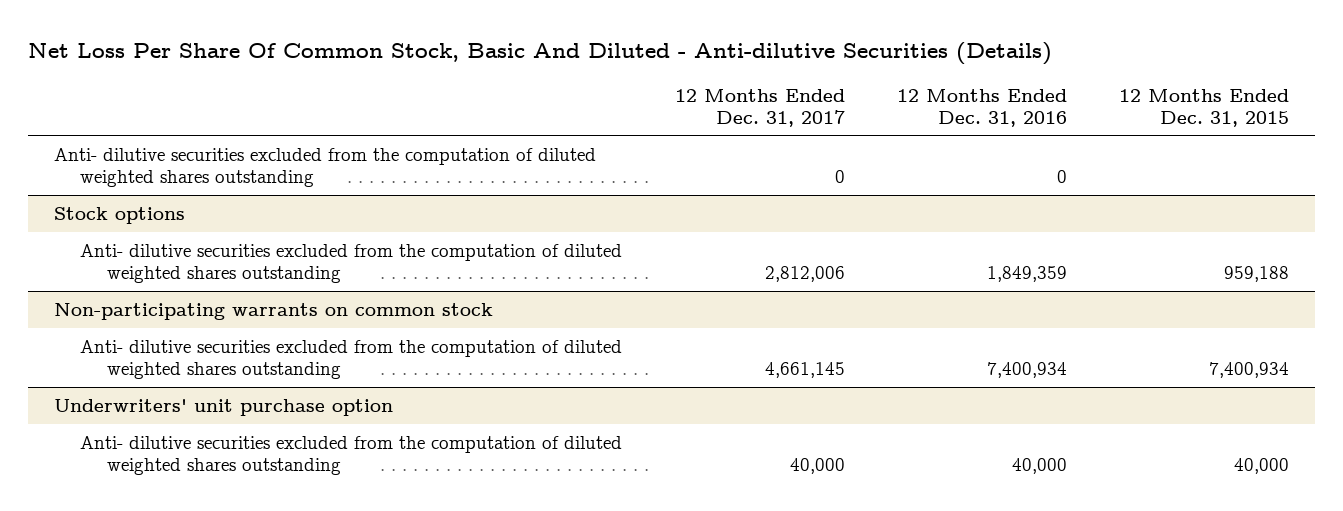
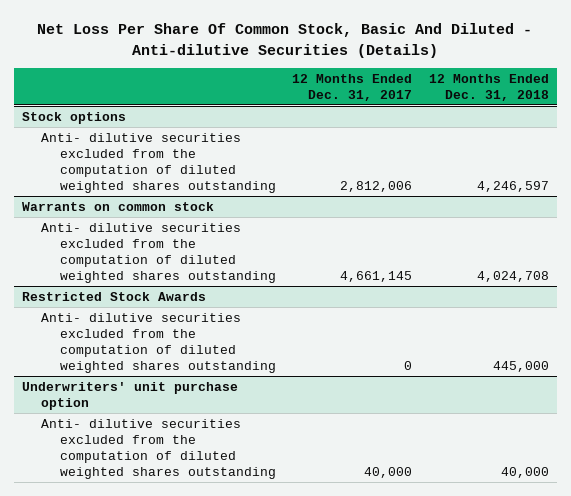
[896,88,1067,127] 12 Months Ended Dec. 31, 2016 -> none
[1118,88,1289,127] 12 Months Ended Dec. 31, 2015 -> none
none -> [428,73,549,101] 12 Months Ended Dec. 31, 2018
[54,147,597,187] Anti- dilutive securities excluded from the computation of diluted weighted shares outstanding -> none
[54,302,494,320] Non-participating warrants on common stock -> [21,201,214,211] Warrants on common stock
none -> [21,291,206,301] Restricted Stock Awards
none -> [41,312,277,374] Anti- dilutive securities excluded from the computation of diluted weighted shares outstanding

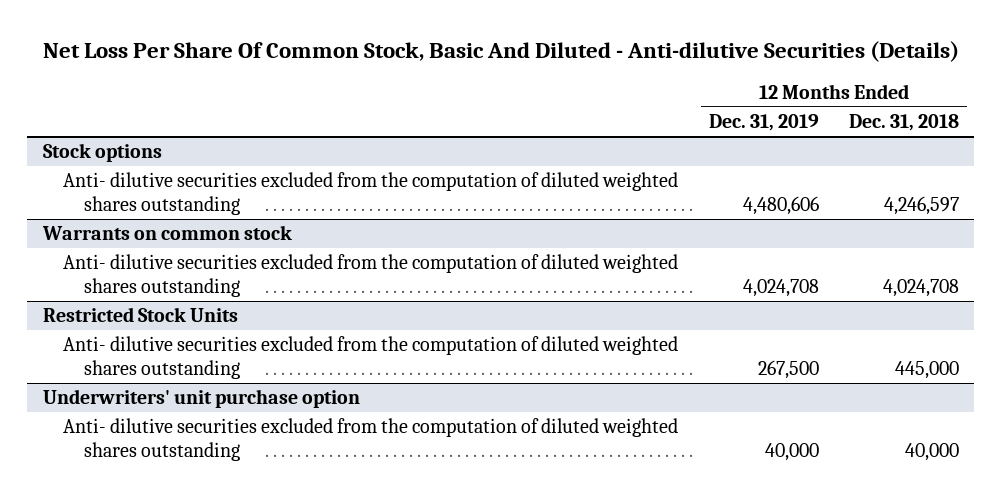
[292,73,413,101] 12 Months Ended Dec. 31, 2017 -> none
none -> [708,113,819,131] Dec. 31, 2019
[21,291,206,301] Restricted Stock Awards -> [42,307,238,323] Restricted Stock Units

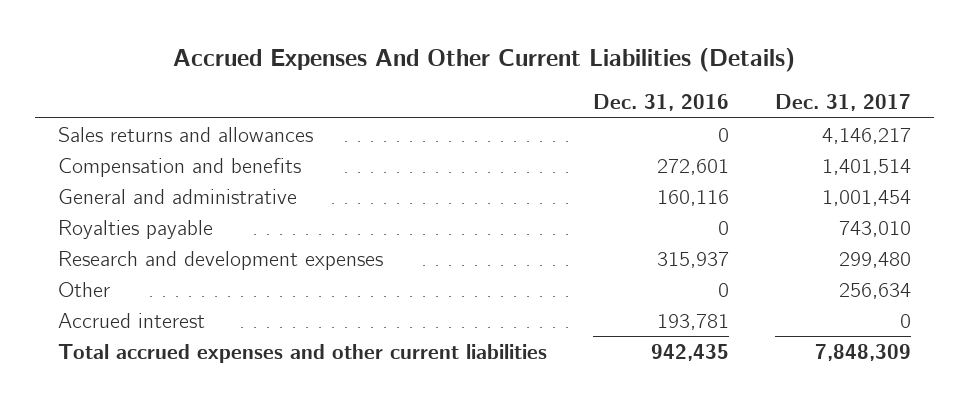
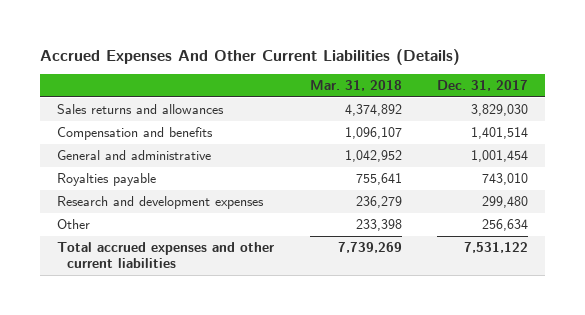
[592,94,729,112] Dec. 31, 2016 -> none
none -> [309,80,402,92] Mar. 31, 2018
[821,127,911,144] 4,146,217 -> [470,104,528,117] 3,829,030
[57,312,205,328] Accrued interest -> none
[814,343,911,361] 7,848,309 -> [463,242,528,254] 7,531,122

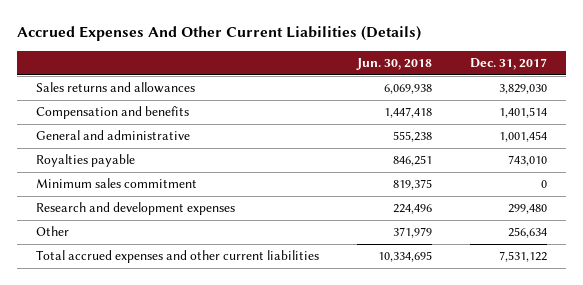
[309,80,402,92] Mar. 31, 2018 -> none
none -> [355,58,432,71] Jun. 30, 2018
none -> [35,178,197,189] Minimum sales commitment

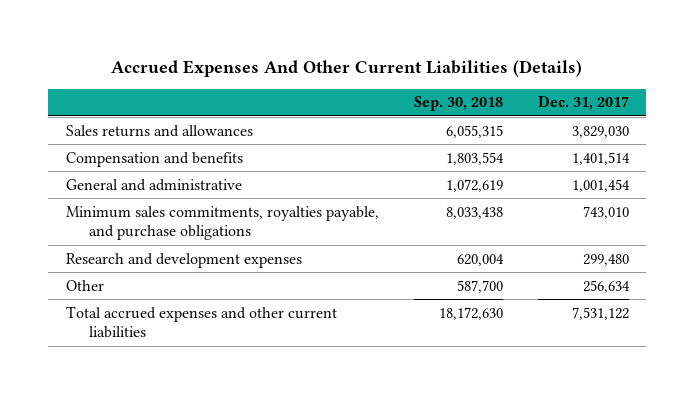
[355,58,432,71] Jun. 30, 2018 -> none
none -> [413,96,503,112] Sep. 30, 2018
[35,178,197,189] Minimum sales commitment -> none
[35,154,135,168] Royalties payable -> [65,205,379,240] Minimum sales commitments, royalties payable, and purchase obligations

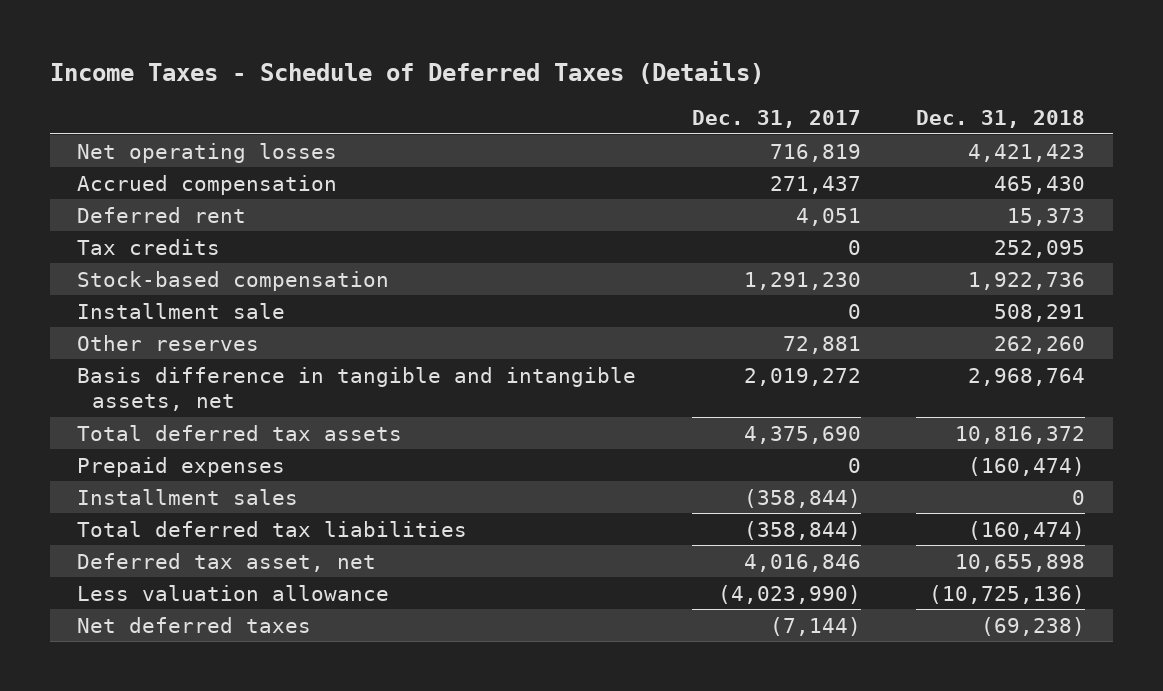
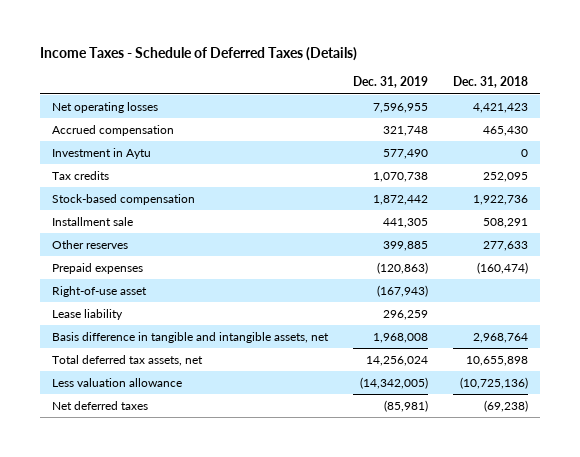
[691,109,861,128] Dec. 31, 2017 -> none
none -> [352,76,428,89] Dec. 31, 2019
[77,206,247,223] Deferred rent -> none
none -> [51,148,151,160] Investment in Aytu
[77,424,403,441] Total deferred tax assets -> none
[994,335,1086,354] 262,260 -> [482,241,528,252] 277,633
[77,488,299,505] Installment sales -> none
[77,520,468,537] Total deferred tax liabilities -> none
none -> [51,286,147,298] Right-of-use asset
none -> [51,309,123,321] Lease liability
[77,366,637,411] Basis difference in tangible and intangible assets, net -> [51,332,329,344] Basis difference in tangible and intangible assets, net
[77,552,377,572] Deferred tax asset, net -> [51,355,203,367] Total deferred tax assets, net

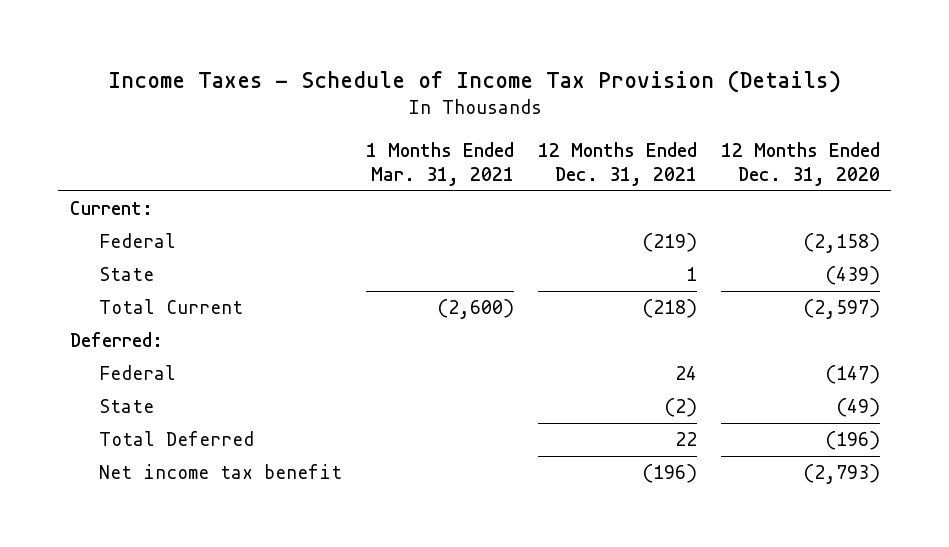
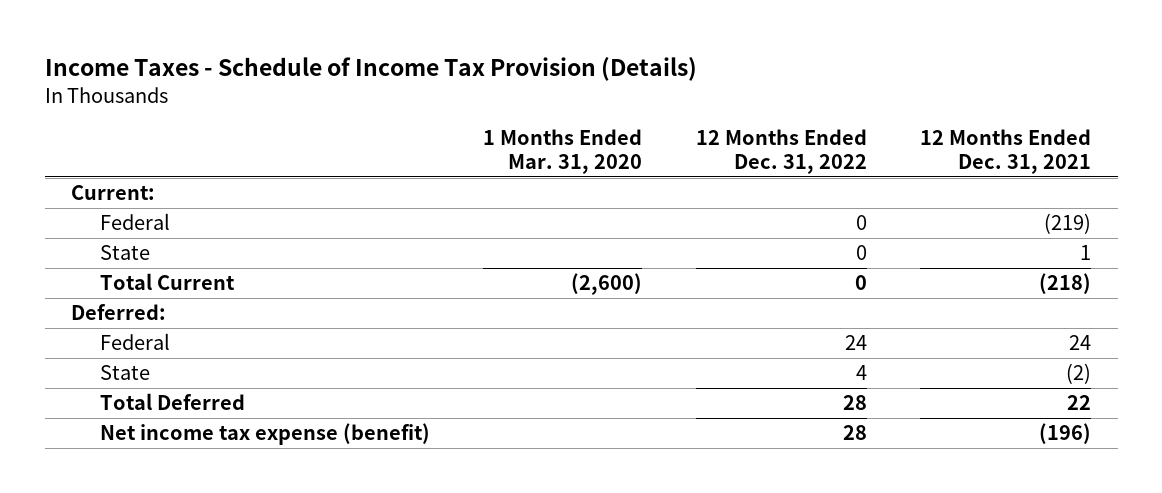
[365,142,514,186] 1 Months Ended Mar. 31, 2021 -> none
[720,142,880,186] 12 Months Ended Dec. 31, 2020 -> none
none -> [483,129,643,174] 1 Months Ended Mar. 31, 2020
none -> [695,129,867,174] 12 Months Ended Dec. 31, 2022
[98,464,342,480] Net income tax benefit -> [99,423,430,446] Net income tax expense (benefit)

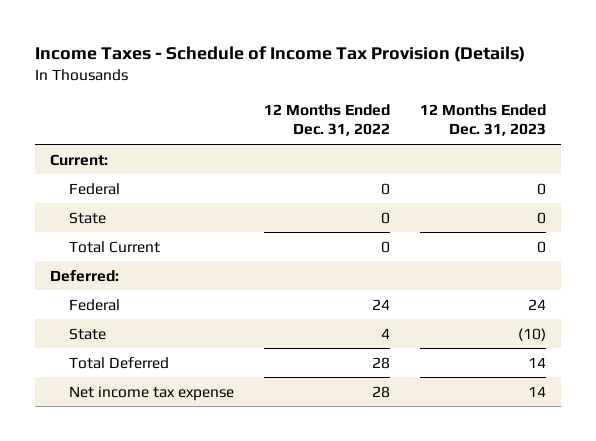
[483,129,643,174] 1 Months Ended Mar. 31, 2020 -> none
[919,129,1091,174] 12 Months Ended Dec. 31, 2021 -> none
none -> [420,104,547,137] 12 Months Ended Dec. 31, 2023
[99,423,430,446] Net income tax expense (benefit) -> [69,385,235,401] Net income tax expense

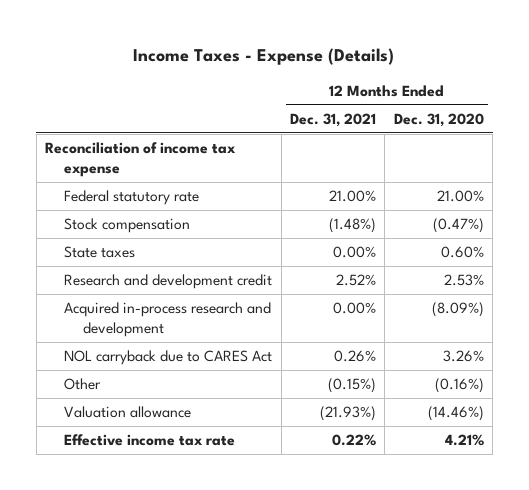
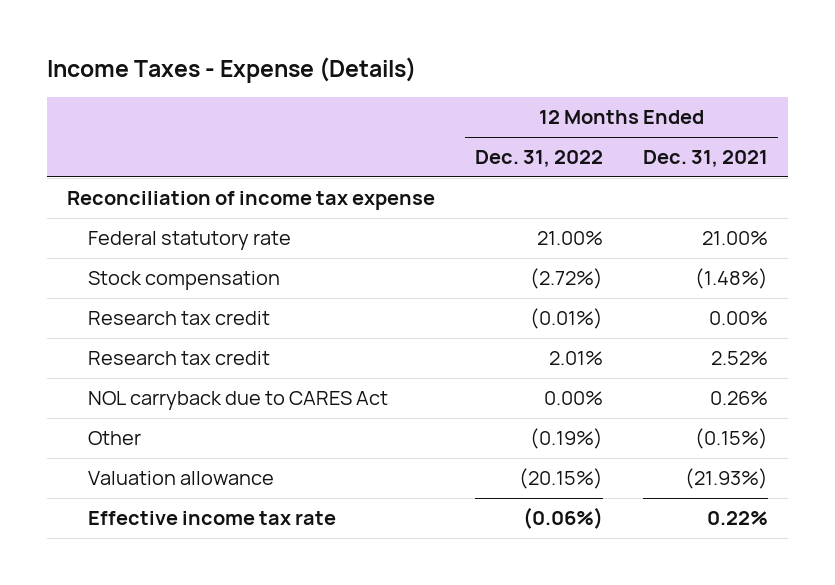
[393,112,484,127] Dec. 31, 2020 -> none
none -> [474,150,603,168] Dec. 31, 2022
[64,246,136,259] State taxes -> none
[64,302,272,337] Acquired in-process research and development -> none
[64,274,273,290] Research and development credit -> [87,311,270,326] Research tax credit
[336,274,377,287] 2.52% -> [709,311,769,326] 0.00%
none -> [87,351,270,366] Research tax credit

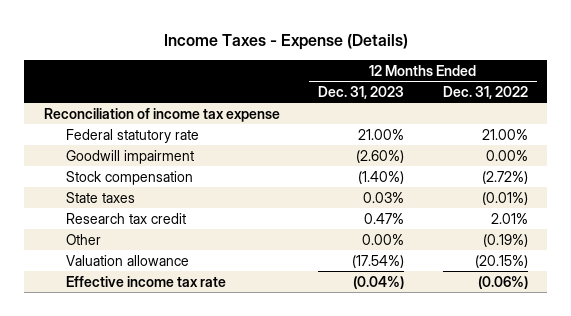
[643,150,769,168] Dec. 31, 2021 -> none
none -> [318,85,405,99] Dec. 31, 2023
none -> [65,149,194,164] Goodwill impairment
[87,311,270,326] Research tax credit -> [65,191,135,203] State taxes
[87,391,388,411] NOL carryback due to CARES Act -> none

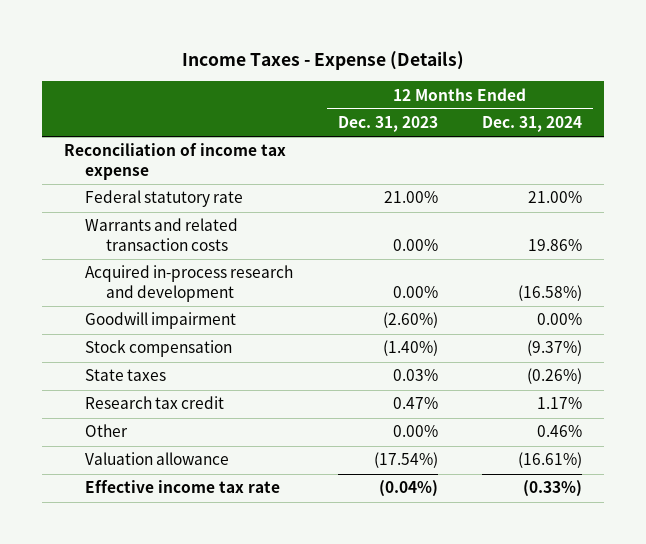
[442,85,528,99] Dec. 31, 2022 -> none
none -> [481,116,582,133] Dec. 31, 2024
none -> [85,218,239,251] Warrants and related transaction costs
none -> [85,265,294,302] Acquired in-process research and development

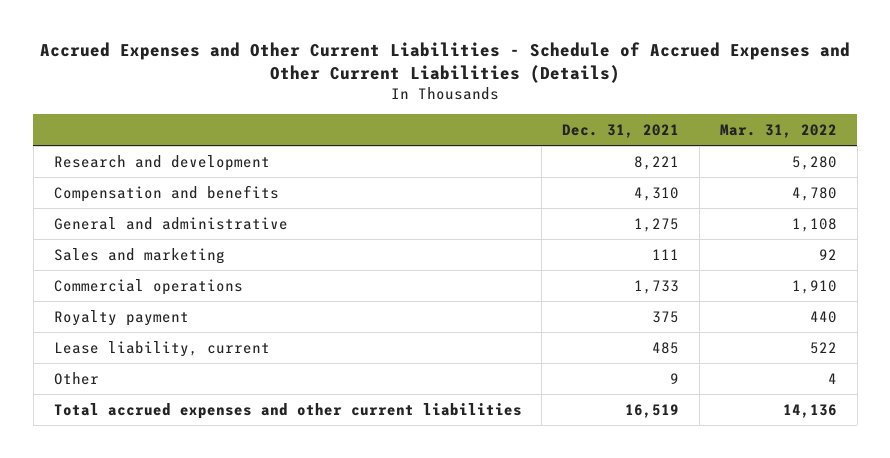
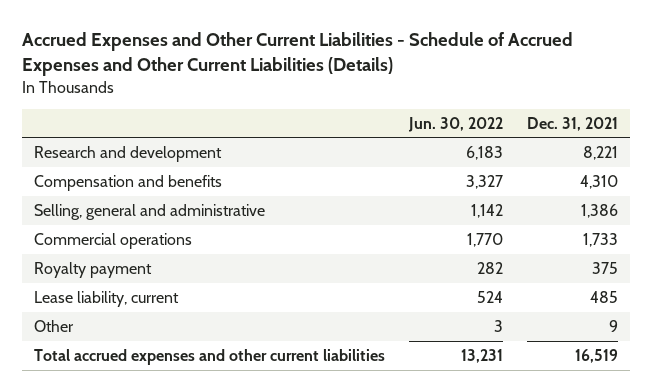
[719,123,837,138] Mar. 31, 2022 -> none
none -> [407,116,503,132] Jun. 30, 2022
[53,247,225,264] Sales and marketing -> none
[53,216,288,230] General and administrative -> [33,203,265,220] Selling, general and administrative
[634,217,680,232] 1,275 -> [580,203,618,218] 1,386

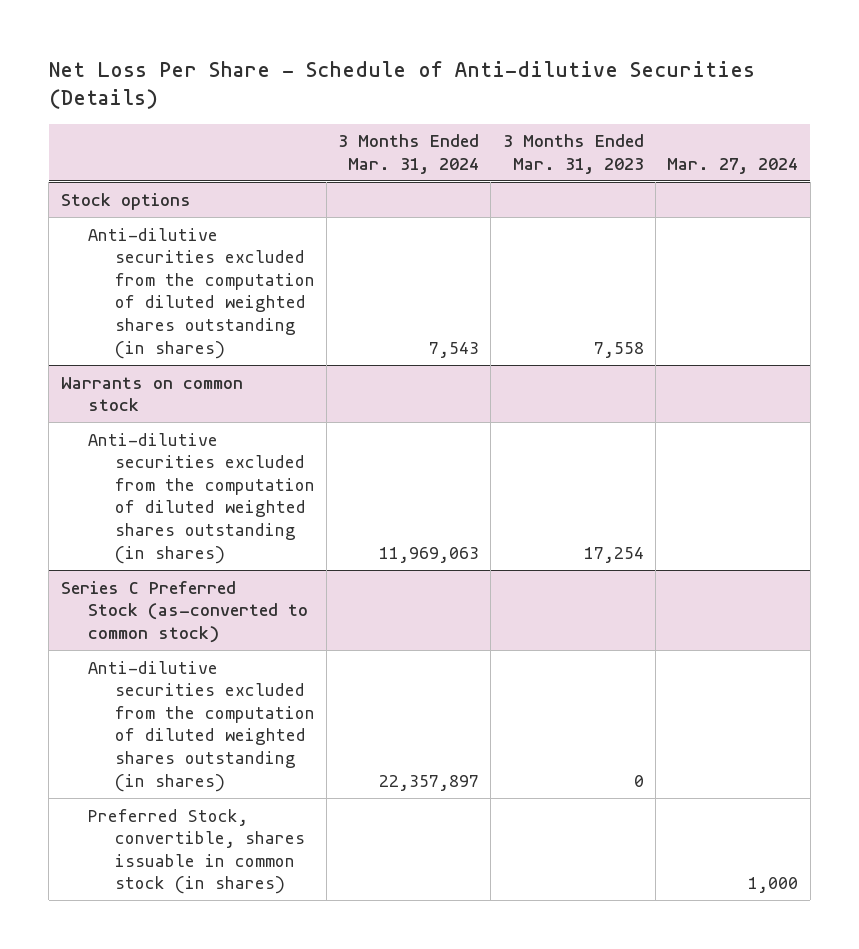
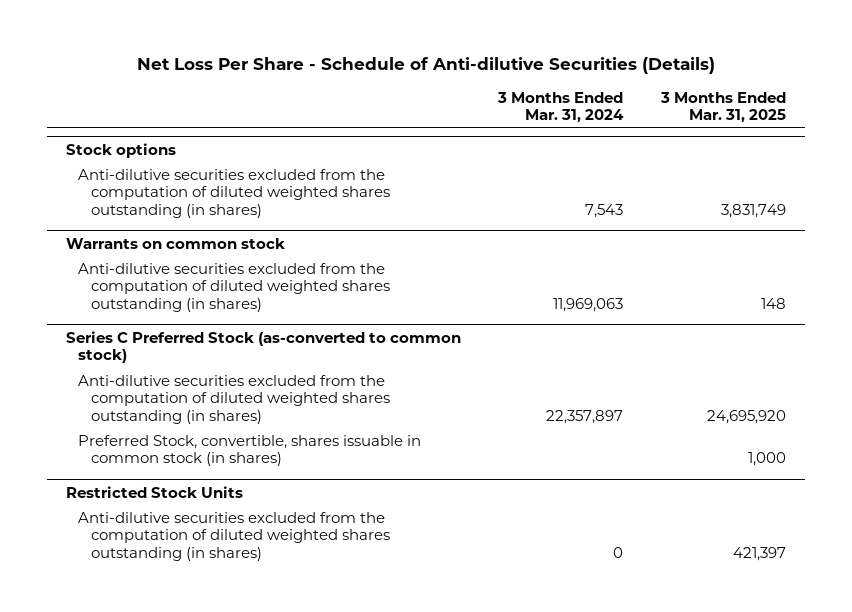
[502,134,644,174] 3 Months Ended Mar. 31, 2023 -> none
[667,157,799,174] Mar. 27, 2024 -> none
none -> [660,91,787,123] 3 Months Ended Mar. 31, 2025
none -> [65,485,243,498] Restricted Stock Units
none -> [78,511,390,561] Anti-dilutive securities excluded from the computation of diluted weighted shares outstanding (in shares)

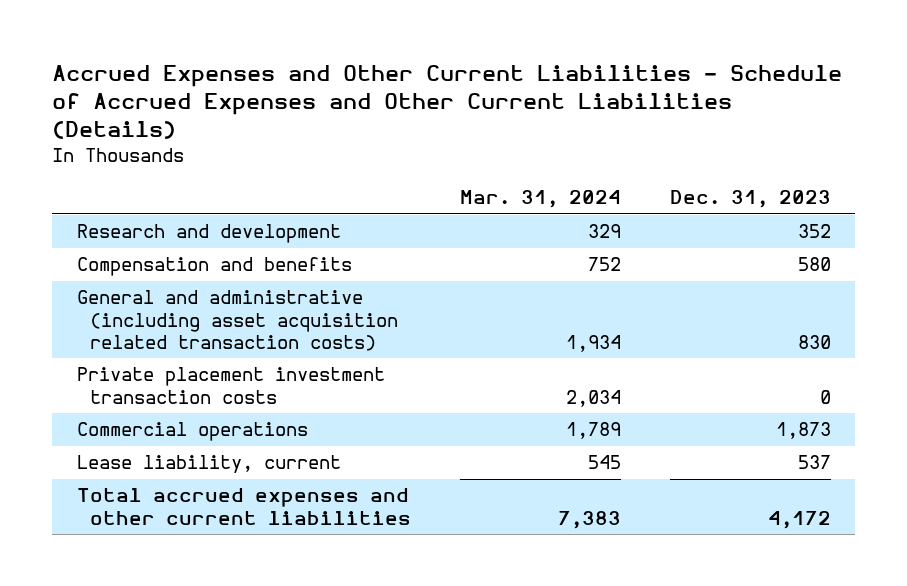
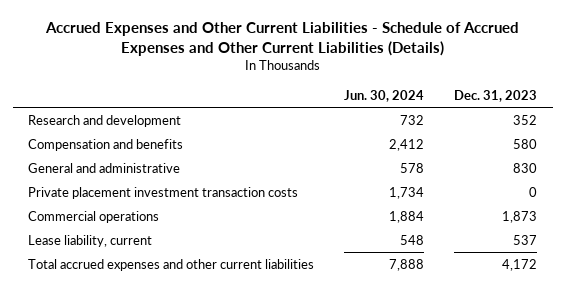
[459,189,621,208] Mar. 31, 2024 -> none
none -> [344,89,425,102] Jun. 30, 2024
[76,290,399,351] General and administrative (including asset acquisition related transaction costs) -> [27,162,180,173] General and administrative

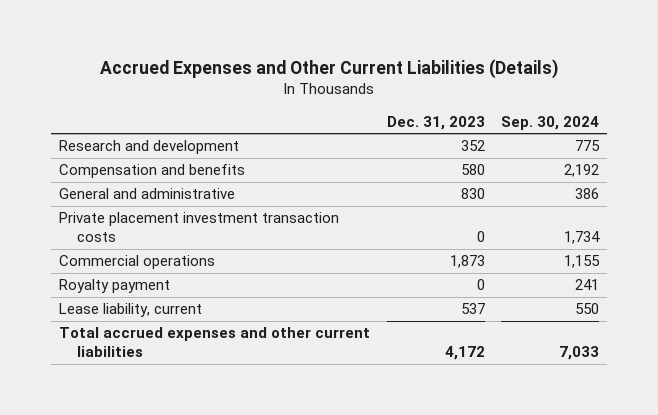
[44,21,519,56] Accrued Expenses and Other Current Liabilities - Schedule of Accrued Expenses and Other Current Liabilities (Details) -> [100,59,559,80] Accrued Expenses and Other Current Liabilities (Details)
[344,89,425,102] Jun. 30, 2024 -> none
none -> [501,115,600,130] Sep. 30, 2024
none -> [58,279,170,294] Royalty payment

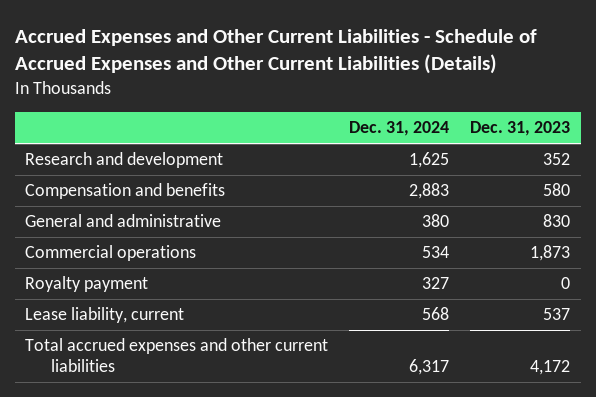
[100,59,559,80] Accrued Expenses and Other Current Liabilities (Details) -> [15,28,538,75] Accrued Expenses and Other Current Liabilities - Schedule of Accrued Expenses and Other Current Liabilities (Details)
[501,115,600,130] Sep. 30, 2024 -> none
none -> [349,121,450,137] Dec. 31, 2024
[58,212,339,243] Private placement investment transaction costs -> none

